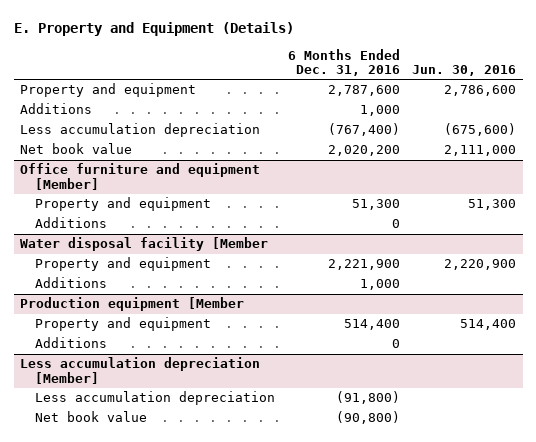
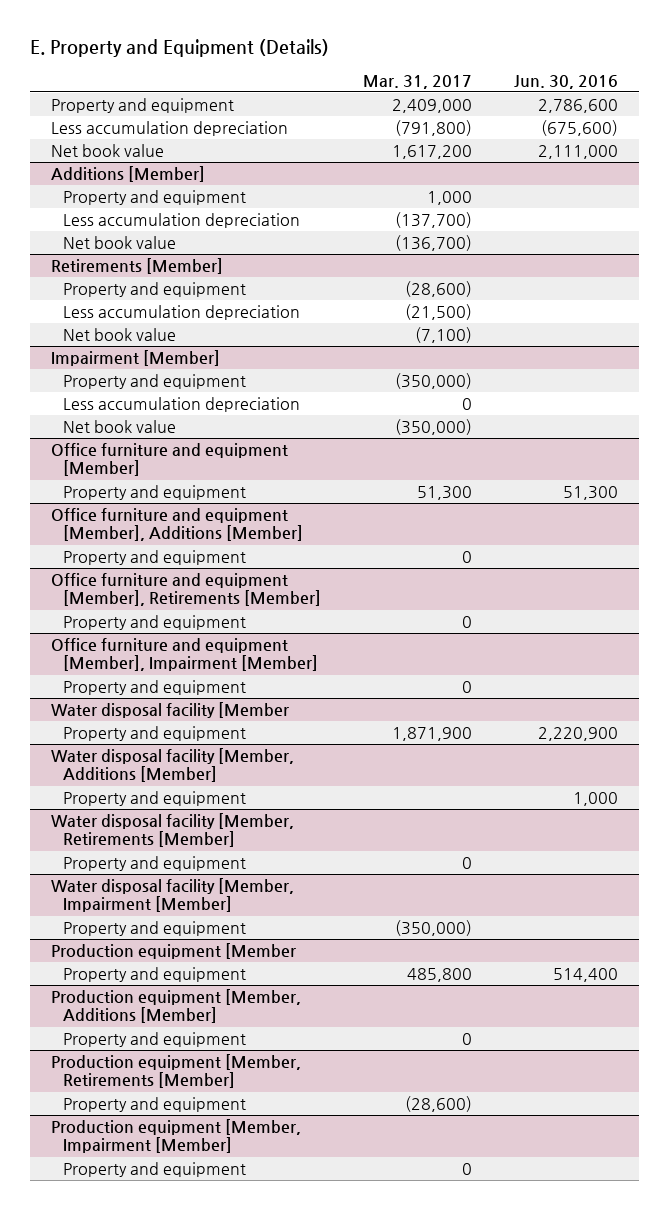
[287,48,400,77] 6 Months Ended Dec. 31, 2016 -> none
none -> [363,74,473,89] Mar. 31, 2017
[20,103,93,115] Additions -> none
none -> [50,166,205,183] Additions [Member]
none -> [63,190,247,206] Property and equipment
none -> [63,213,301,229] Less accumulation depreciation
none -> [63,236,177,250] Net book value
none -> [50,258,223,275] Retirements [Member]
none -> [63,282,247,298] Property and equipment
none -> [63,305,301,321] Less accumulation depreciation
none -> [63,328,177,342] Net book value
none -> [50,350,220,367] Impairment [Member]
none -> [63,374,247,390] Property and equipment
none -> [63,397,301,413] Less accumulation depreciation
none -> [63,420,177,434] Net book value
[34,217,107,229] Additions -> none
none -> [50,508,304,542] Office furniture and equipment [Member], Additions [Member]
none -> [63,550,247,566] Property and equipment
none -> [50,573,322,607] Office furniture and equipment [Member], Retirements [Member]
none -> [63,615,247,631] Property and equipment
none -> [50,638,319,672] Office furniture and equipment [Member], Impairment [Member]
none -> [63,680,247,696] Property and equipment
[34,277,107,289] Additions -> none
none -> [50,748,294,783] Water disposal facility [Member, Additions [Member]
none -> [63,791,247,807] Property and equipment
none -> [50,813,294,848] Water disposal facility [Member, Retirements [Member]
none -> [63,856,247,872] Property and equipment
none -> [50,878,294,913] Water disposal facility [Member, Impairment [Member]
none -> [63,921,247,937] Property and equipment
[34,337,107,349] Additions -> none
[20,357,261,384] Less accumulation depreciation [Member] -> none
[34,391,275,406] Less accumulation depreciation -> none
[34,411,147,423] Net book value -> none
none -> [50,989,301,1024] Production equipment [Member, Additions [Member]
none -> [63,1032,247,1048] Property and equipment
none -> [50,1054,301,1089] Production equipment [Member, Retirements [Member]
none -> [63,1097,247,1113] Property and equipment
none -> [50,1119,301,1154] Production equipment [Member, Impairment [Member]
none -> [63,1162,247,1178] Property and equipment

